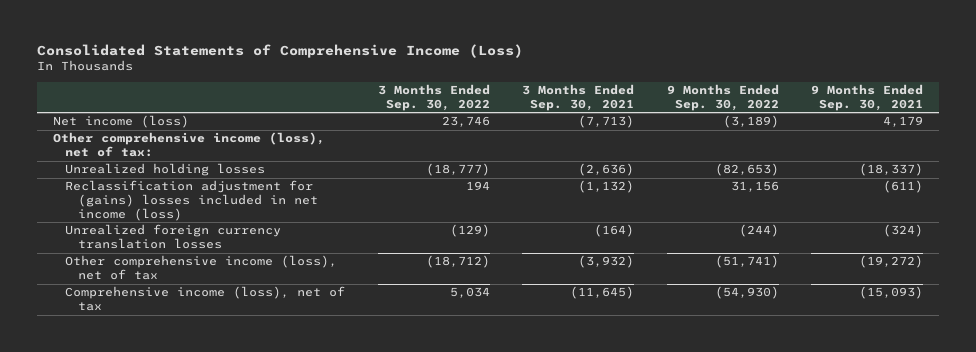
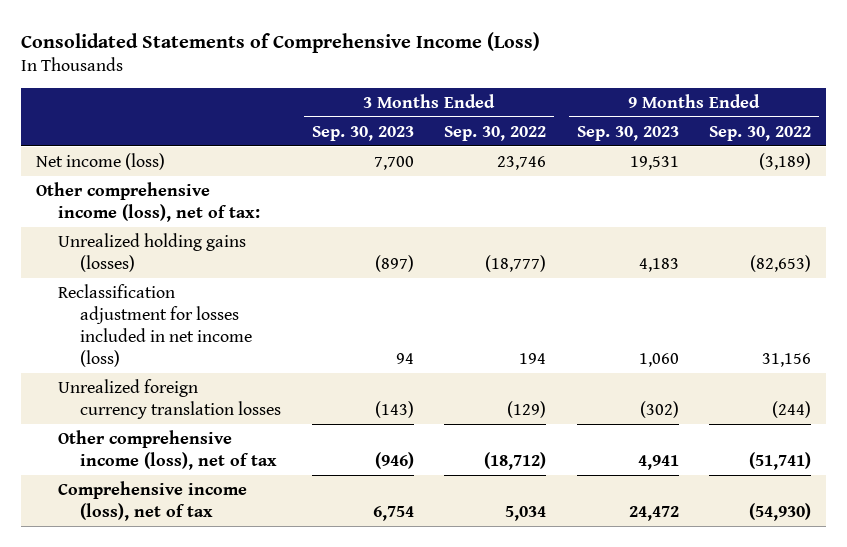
[522,84,635,112] 3 Months Ended Sep. 30, 2021 -> none
[810,84,923,112] 9 Months Ended Sep. 30, 2021 -> none
none -> [311,125,414,141] Sep. 30, 2023
none -> [576,125,679,141] Sep. 30, 2023
[65,163,266,177] Unrealized holding losses -> [58,232,247,272] Unrealized holding gains (losses)
[65,180,318,222] Reclassification adjustment for (gains) losses included in net income (loss) -> [58,283,253,367] Reclassification adjustment for losses included in net income (loss)

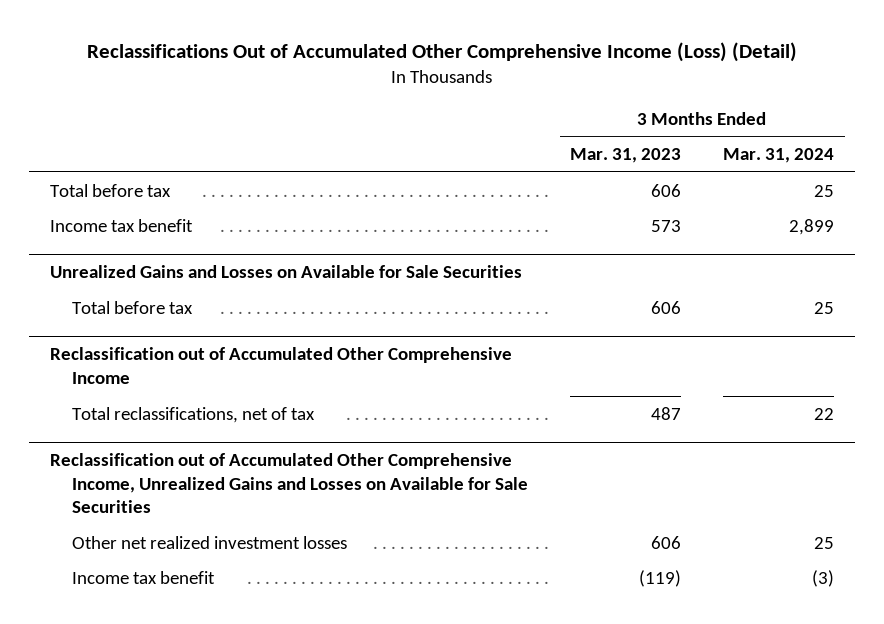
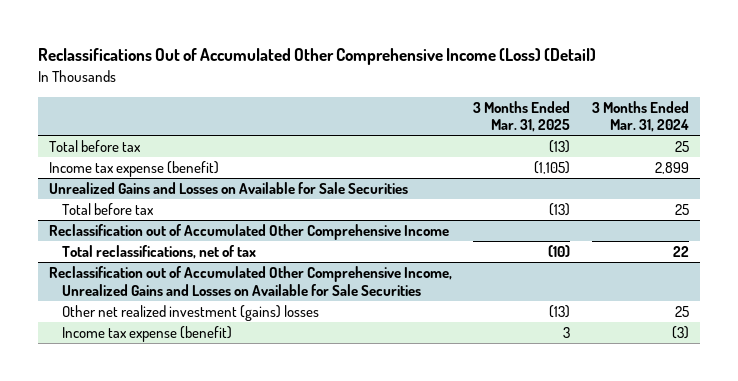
[570,148,682,164] Mar. 31, 2023 -> none
none -> [473,100,571,133] 3 Months Ended Mar. 31, 2025
[50,218,194,232] Income tax benefit -> [48,161,219,178] Income tax expense (benefit)
[72,535,348,549] Other net realized investment losses -> [61,305,319,322] Other net realized investment (gains) losses
[72,570,216,584] Income tax benefit -> [61,326,232,343] Income tax expense (benefit)

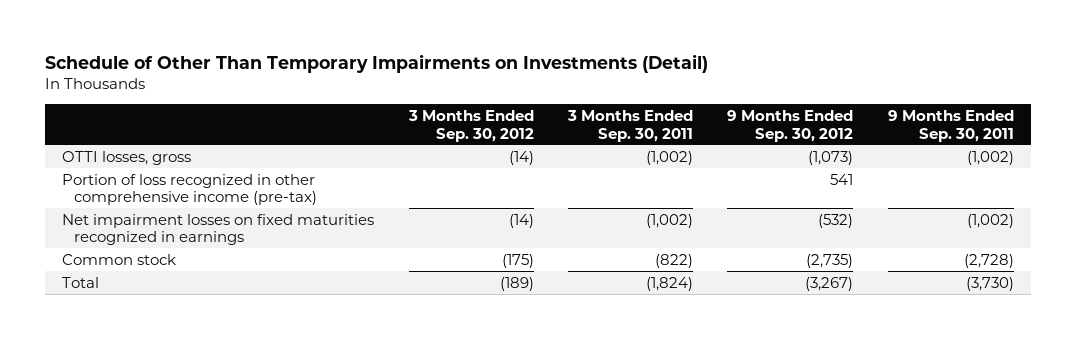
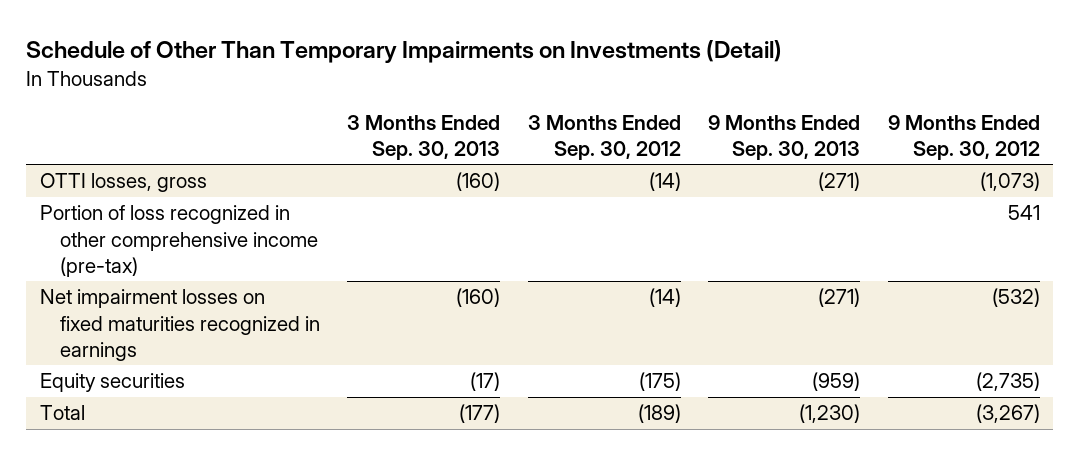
[566,109,693,142] 3 Months Ended Sep. 30, 2011 -> none
[887,109,1014,142] 9 Months Ended Sep. 30, 2011 -> none
none -> [347,114,501,161] 3 Months Ended Sep. 30, 2013
none -> [708,114,861,161] 9 Months Ended Sep. 30, 2013
[62,253,177,265] Common stock -> [40,373,186,393] Equity securities

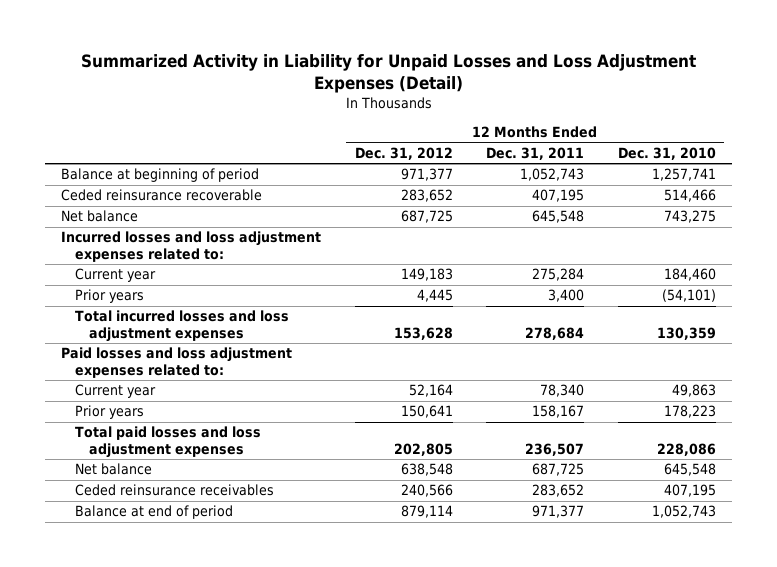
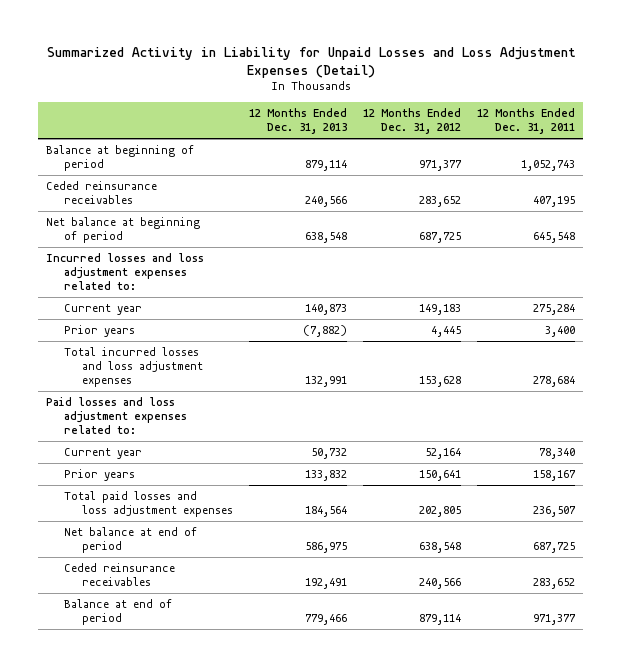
[617,146,716,160] Dec. 31, 2010 -> none
none -> [249,108,348,135] 12 Months Ended Dec. 31, 2013
[61,189,263,202] Ceded reinsurance recoverable -> [46,181,158,205] Ceded reinsurance receivables
[61,210,139,223] Net balance -> [46,217,201,244] Net balance at beginning of period
[75,463,153,476] Net balance -> [64,527,198,554] Net balance at end of period

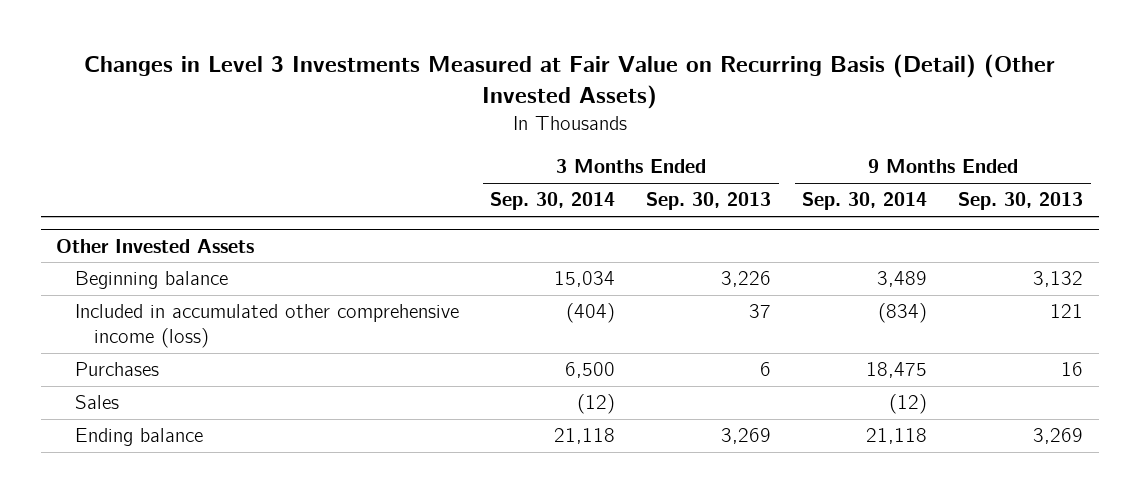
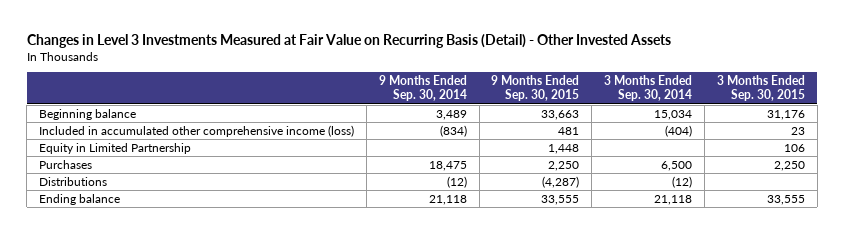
[83,53,1055,109] Changes in Level 3 Investments Measured at Fair Value on Recurring Basis (Detail) (Other Invested Assets) -> [26,34,671,49] Changes in Level 3 Investments Measured at Fair Value on Recurring Basis (Detail) - Other Invested Assets
[646,192,772,211] Sep. 30, 2013 -> none
[958,192,1084,211] Sep. 30, 2013 -> none
none -> [491,75,580,102] 9 Months Ended Sep. 30, 2015
none -> [716,75,805,102] 3 Months Ended Sep. 30, 2015
[56,238,255,253] Other Invested Assets -> none
none -> [39,142,192,154] Equity in Limited Partnership
[75,395,120,410] Sales -> [39,176,108,186] Distributions

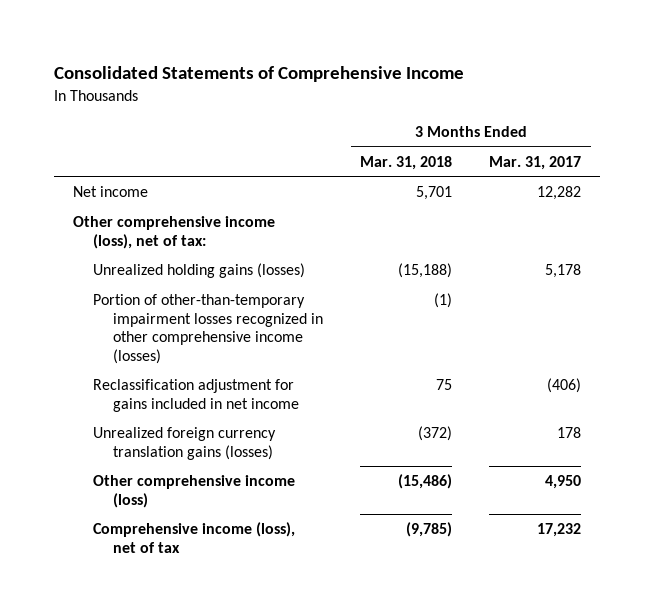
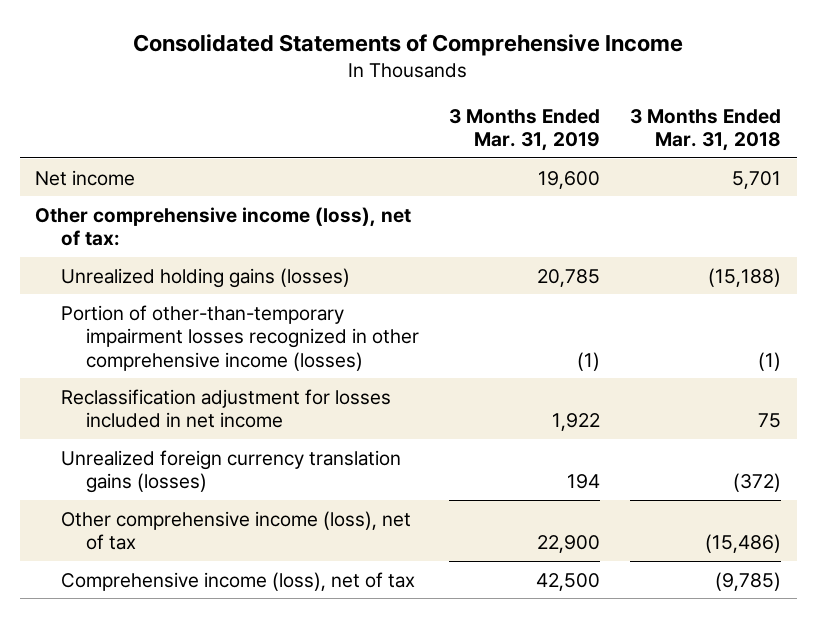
[489,155,582,170] Mar. 31, 2017 -> none
none -> [449,108,601,152] 3 Months Ended Mar. 31, 2019
[92,379,300,412] Reclassification adjustment for gains included in net income -> [60,388,391,429] Reclassification adjustment for losses included in net income
[92,475,295,508] Other comprehensive income (loss) -> [60,510,411,551] Other comprehensive income (loss), net of tax

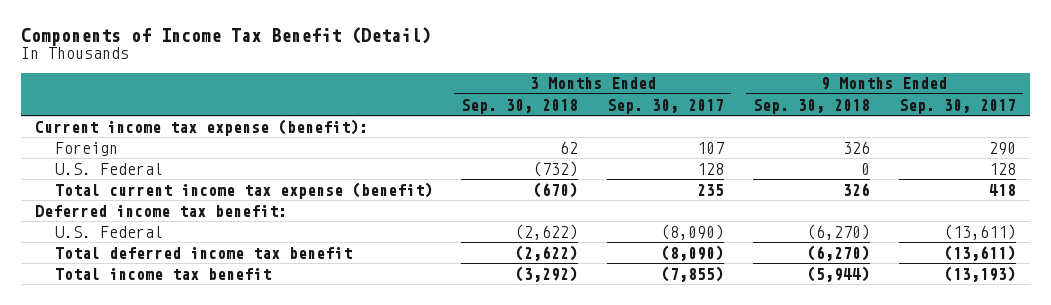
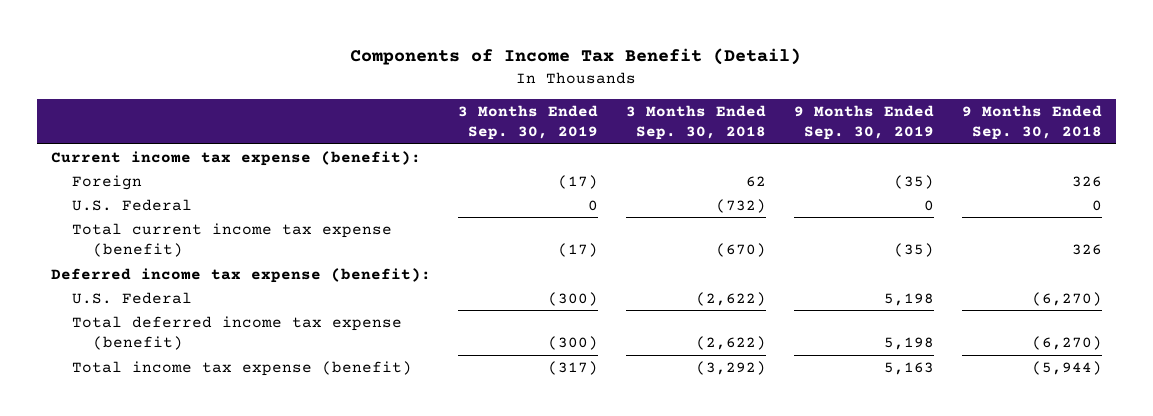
[607,98,725,114] Sep. 30, 2017 -> none
[898,98,1016,114] Sep. 30, 2017 -> none
none -> [458,105,599,141] 3 Months Ended Sep. 30, 2019
none -> [794,105,935,141] 9 Months Ended Sep. 30, 2019
[35,204,288,217] Deferred income tax benefit: -> [50,267,431,283] Deferred income tax expense (benefit):
[54,246,352,259] Total deferred income tax benefit -> [71,315,402,351] Total deferred income tax expense (benefit)
[54,267,271,280] Total income tax benefit -> [71,360,412,376] Total income tax expense (benefit)

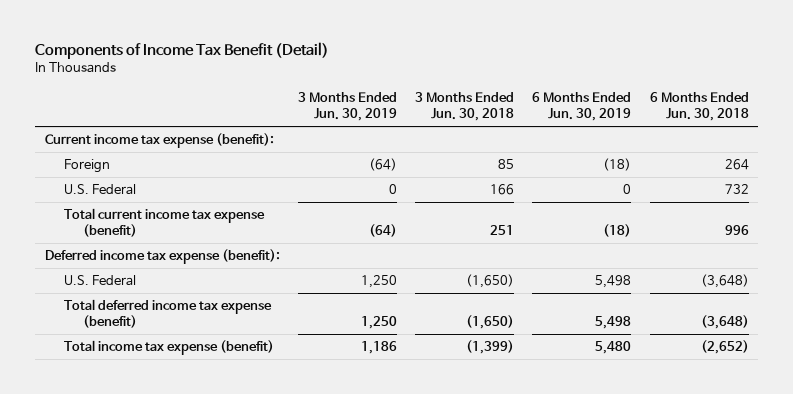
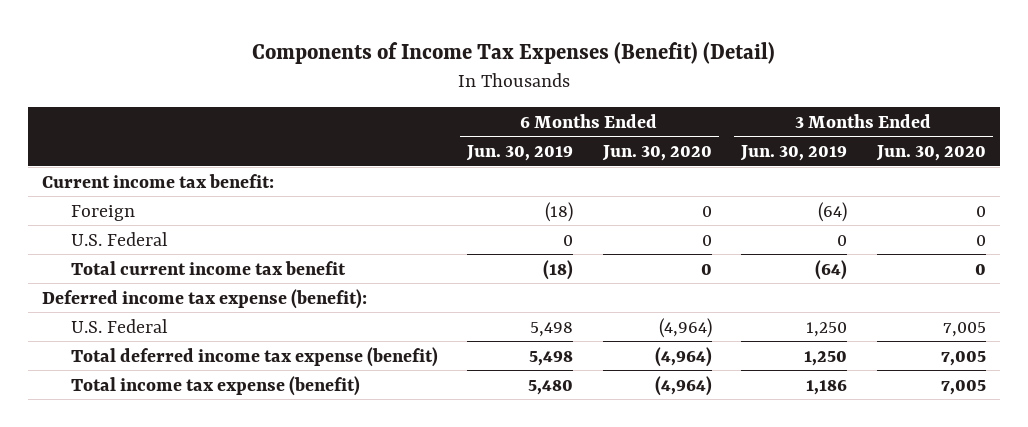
[35,42,330,60] Components of Income Tax Benefit (Detail) -> [252,42,776,65] Components of Income Tax Expenses (Benefit) (Detail)
[415,92,515,121] 3 Months Ended Jun. 30, 2018 -> none
[649,92,749,121] 6 Months Ended Jun. 30, 2018 -> none
none -> [601,145,712,162] Jun. 30, 2020
none -> [875,145,986,162] Jun. 30, 2020
[44,133,274,149] Current income tax expense (benefit): -> [42,173,275,188] Current income tax benefit:
[63,208,265,238] Total current income tax expense (benefit) -> [70,260,346,275] Total current income tax benefit

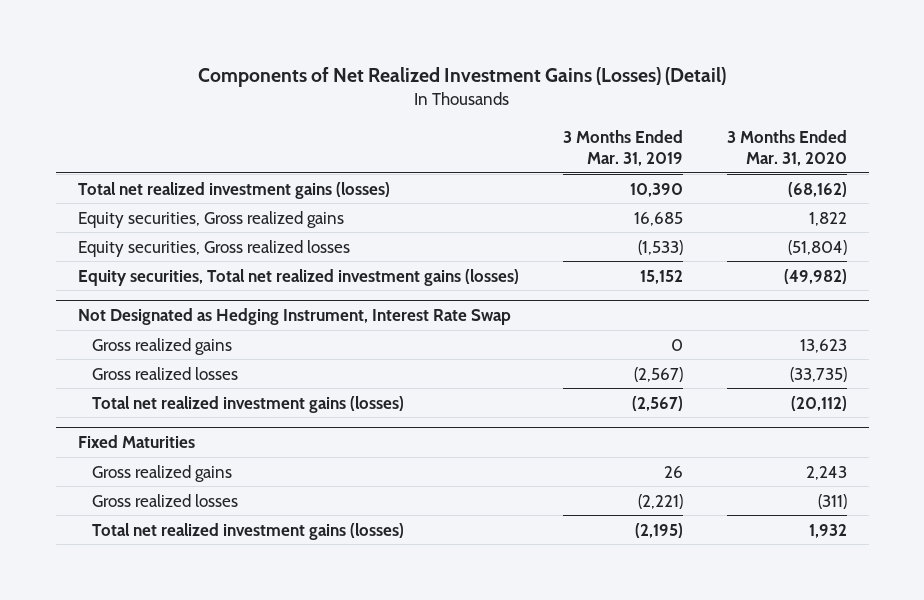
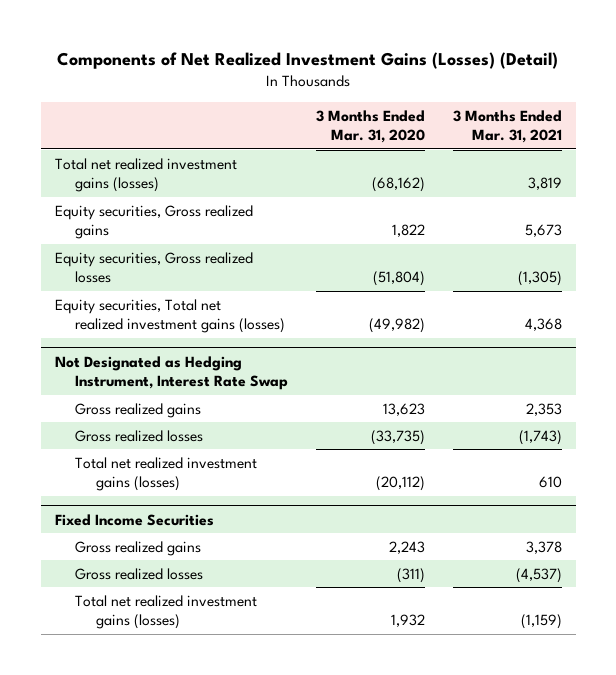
[562,130,683,167] 3 Months Ended Mar. 31, 2019 -> none
none -> [452,109,562,144] 3 Months Ended Mar. 31, 2021
[77,435,195,449] Fixed Maturities -> [54,513,214,526] Fixed Income Securities

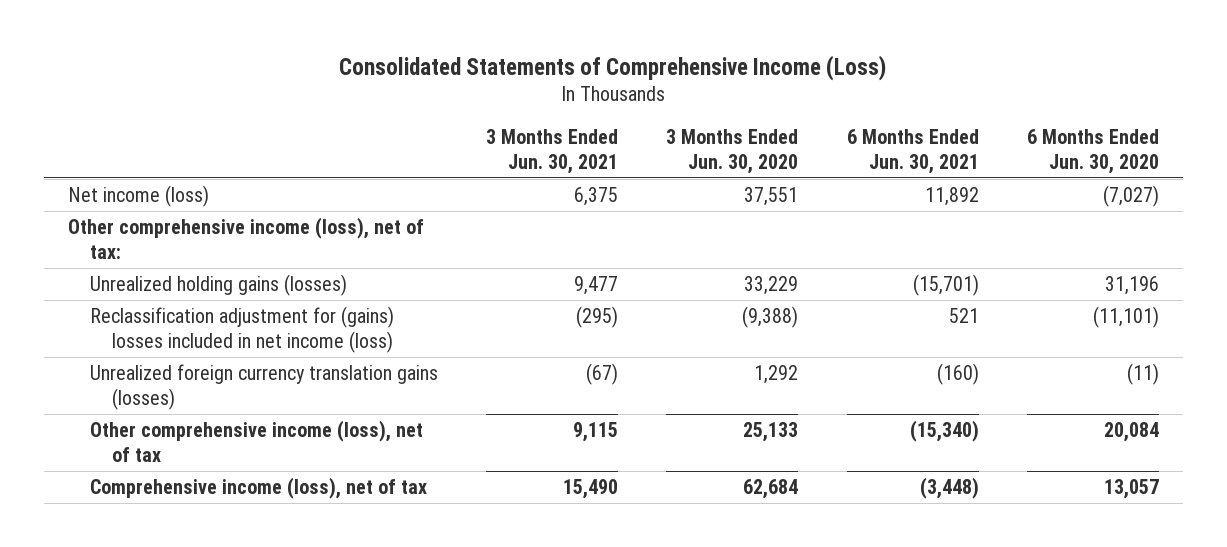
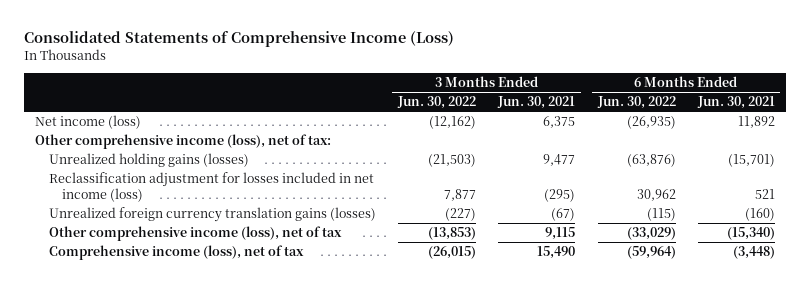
[666,129,799,175] 3 Months Ended Jun. 30, 2020 -> none
[1026,129,1159,175] 6 Months Ended Jun. 30, 2020 -> none
none -> [396,96,476,110] Jun. 30, 2022
none -> [596,96,676,110] Jun. 30, 2022
[89,305,394,353] Reclassification adjustment for (gains) losses included in net income (loss) -> [48,172,374,202] Reclassification adjustment for losses included in net income (loss)

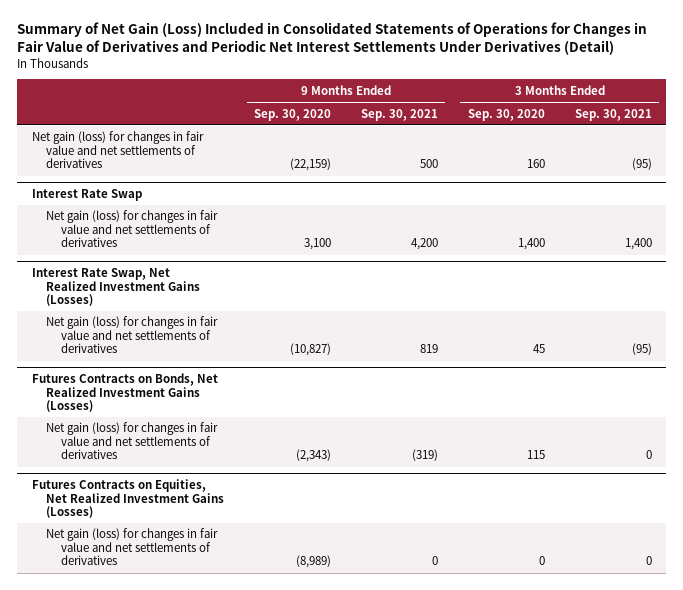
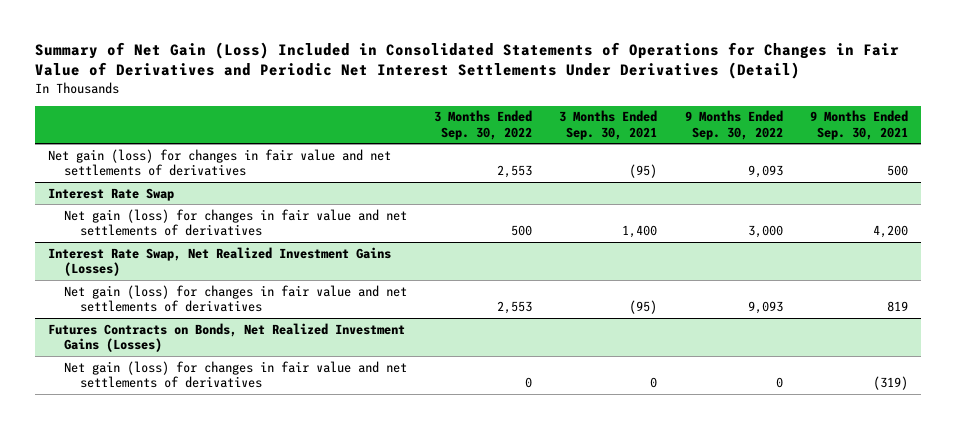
[254,108,332,121] Sep. 30, 2020 -> none
[467,108,545,121] Sep. 30, 2020 -> none
none -> [434,110,533,140] 3 Months Ended Sep. 30, 2022
none -> [684,110,783,140] 9 Months Ended Sep. 30, 2022
[31,479,225,519] Futures Contracts on Equities, Net Realized Investment Gains (Losses) -> none
[46,528,219,566] Net gain (loss) for changes in fair value and net settlements of derivatives -> none

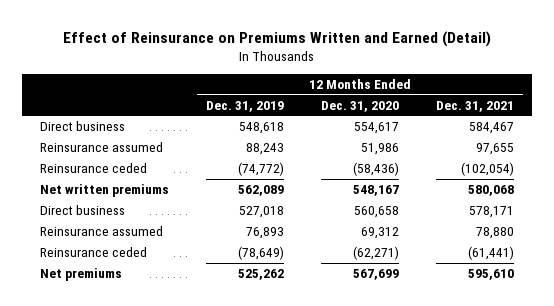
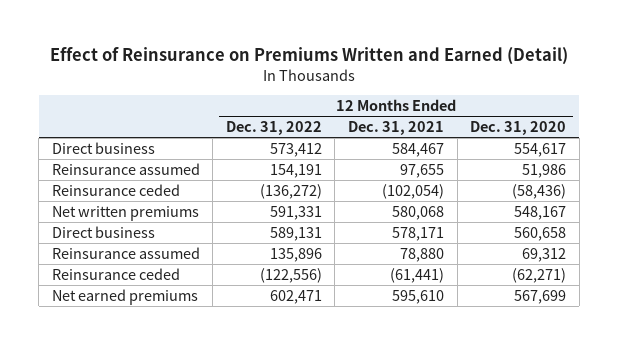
[206,100,285,112] Dec. 31, 2019 -> none
none -> [225,121,322,136] Dec. 31, 2022
[40,268,123,282] Net premiums -> [51,288,198,305] Net earned premiums

